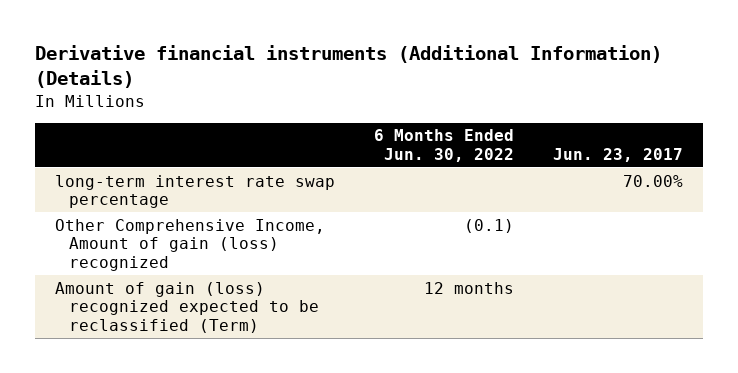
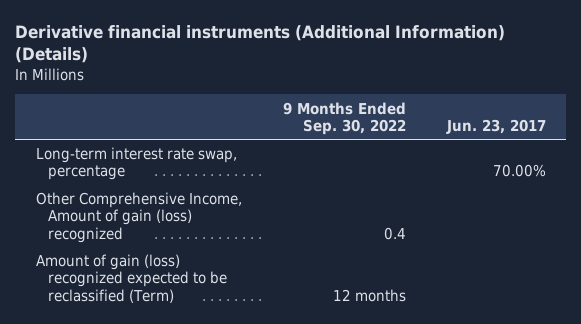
[374,129,515,162] 6 Months Ended Jun. 30, 2022 -> none
none -> [282,101,406,135] 9 Months Ended Sep. 30, 2022
[54,174,335,209] long-term interest rate swap percentage -> [35,147,237,181] Long-term interest rate swap, percentage

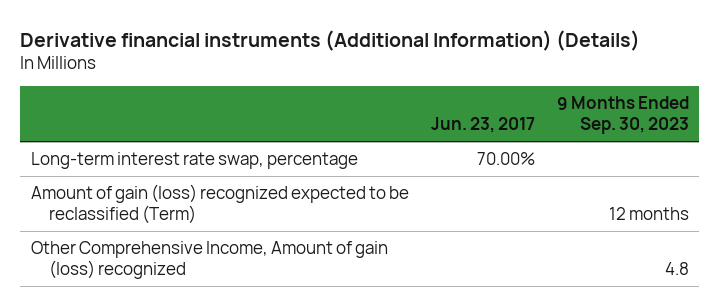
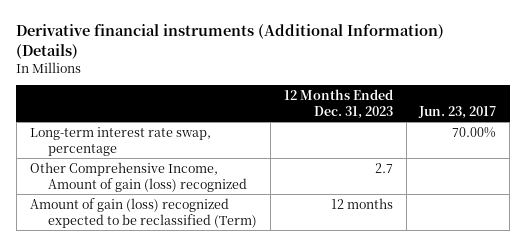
[556,96,689,135] 9 Months Ended Sep. 30, 2023 -> none
none -> [283,89,393,119] 12 Months Ended Dec. 31, 2023
[31,184,410,225] Amount of gain (loss) recognized expected to be reclassified (Term) -> [29,197,258,228] Amount of gain (loss) recognized expected to be reclassified (Term)

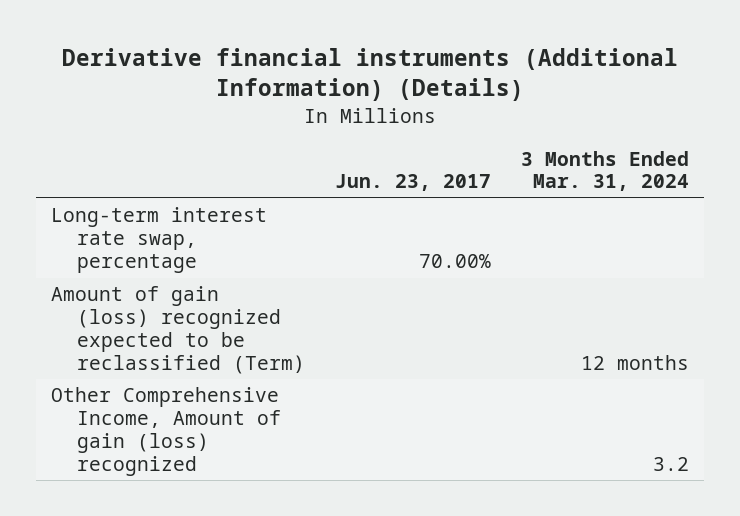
[283,89,393,119] 12 Months Ended Dec. 31, 2023 -> none
none -> [521,150,690,192] 3 Months Ended Mar. 31, 2024
[29,161,248,192] Other Comprehensive Income, Amount of gain (loss) recognized -> [51,387,281,476] Other Comprehensive Income, Amount of gain (loss) recognized

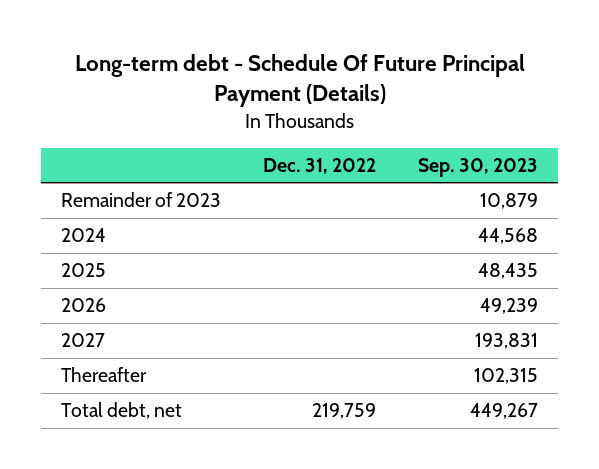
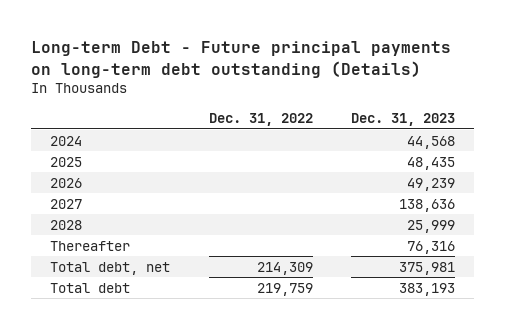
[74,54,525,108] Long-term debt - Schedule Of Future Principal Payment (Details) -> [31,40,452,78] Long-term Debt - Future principal payments on long-term debt outstanding (Details)
[417,157,538,177] Sep. 30, 2023 -> none
none -> [351,113,456,127] Dec. 31, 2023
[61,192,222,208] Remainder of 2023 -> none
none -> [50,219,83,230] 2028
[312,403,377,420] 219,759 -> [256,261,313,275] 214,309
none -> [50,282,131,293] Total debt

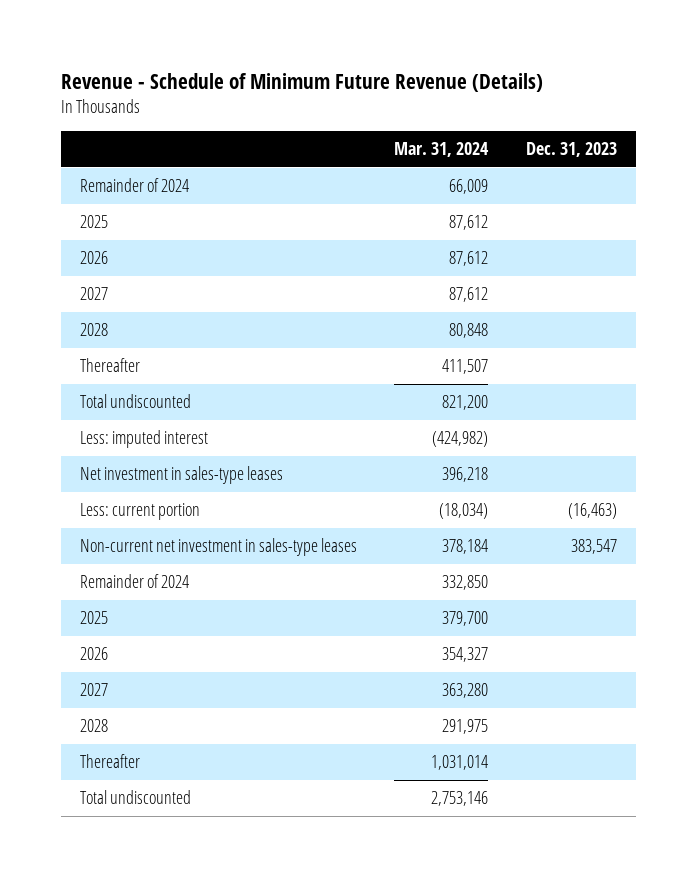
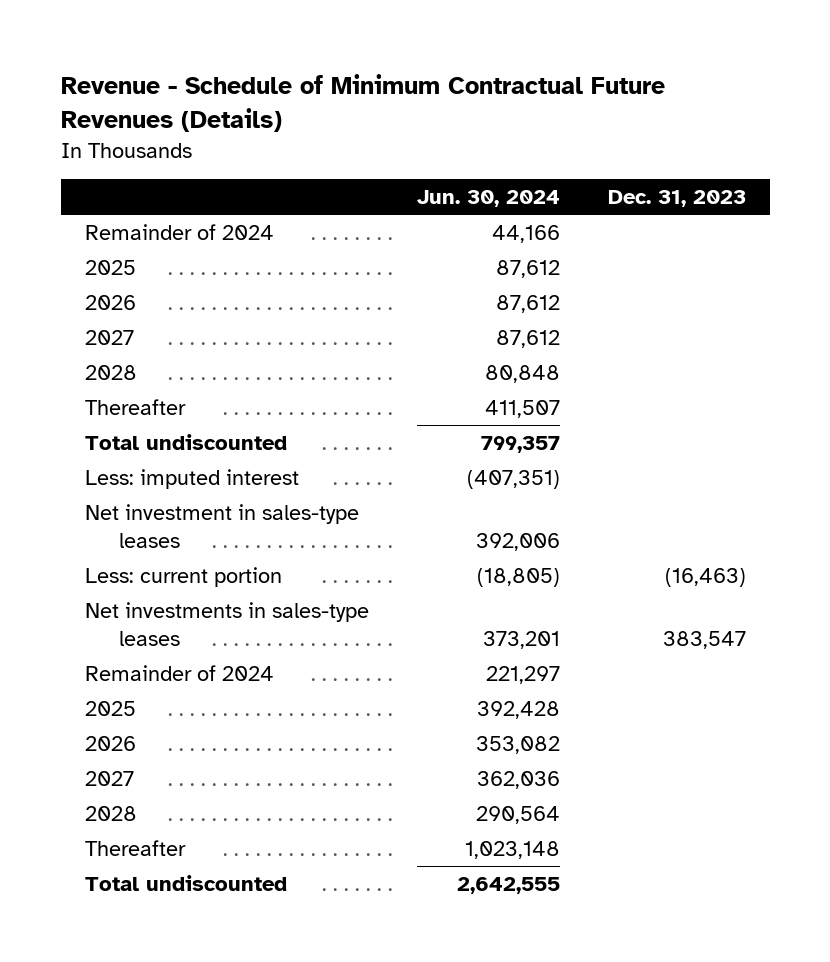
[61,73,544,93] Revenue - Schedule of Minimum Future Revenue (Details) -> [60,74,665,133] Revenue - Schedule of Minimum Contractual Future Revenues (Details)
[394,142,490,158] Mar. 31, 2024 -> none
none -> [416,190,560,208] Jun. 30, 2024
[79,538,357,557] Non-current net investment in sales-type leases -> [84,601,369,646] Net investments in sales-type leases

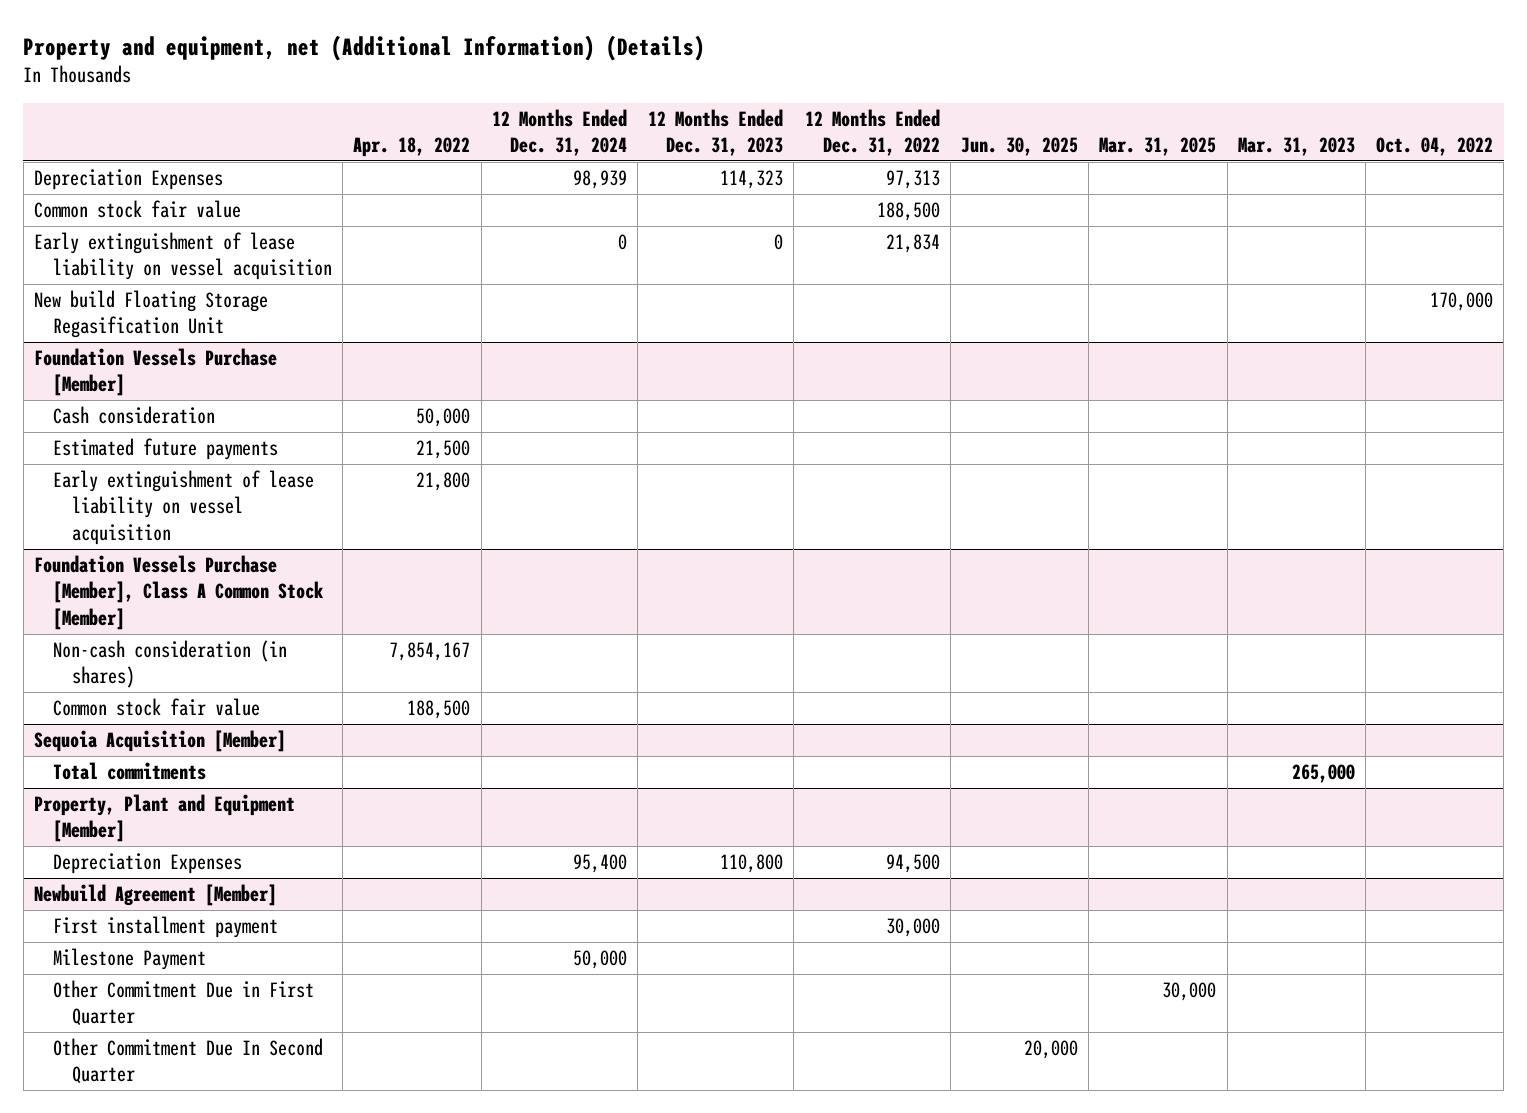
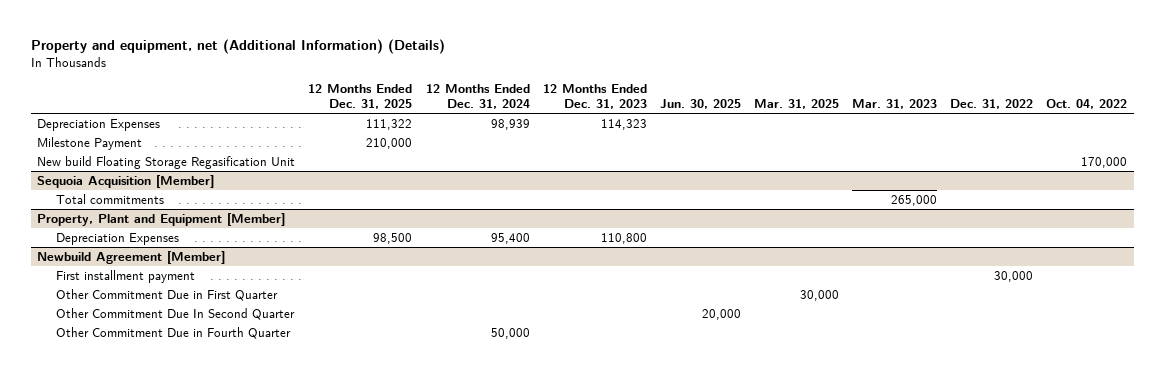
[353,137,471,158] Apr. 18, 2022 -> none
[804,108,940,157] 12 Months Ended Dec. 31, 2022 -> none
none -> [308,83,413,110] 12 Months Ended Dec. 31, 2025
none -> [950,99,1034,110] Dec. 31, 2022
[34,200,242,219] Common stock fair value -> none
[34,232,333,281] Early extinguishment of lease liability on vessel acquisition -> none
none -> [37,136,143,150] Milestone Payment
[34,348,278,397] Foundation Vessels Purchase [Member] -> none
[53,406,216,425] Cash consideration -> none
[53,438,279,461] Estimated future payments -> none
[53,470,315,545] Early extinguishment of lease liability on vessel acquisition -> none
[34,555,325,630] Foundation Vessels Purchase [Member], Class A Common Stock [Member] -> none
[53,640,288,689] Non-cash consideration (in shares) -> none
[53,698,261,717] Common stock fair value -> none
[53,948,207,971] Milestone Payment -> none
none -> [56,326,292,339] Other Commitment Due in Fourth Quarter

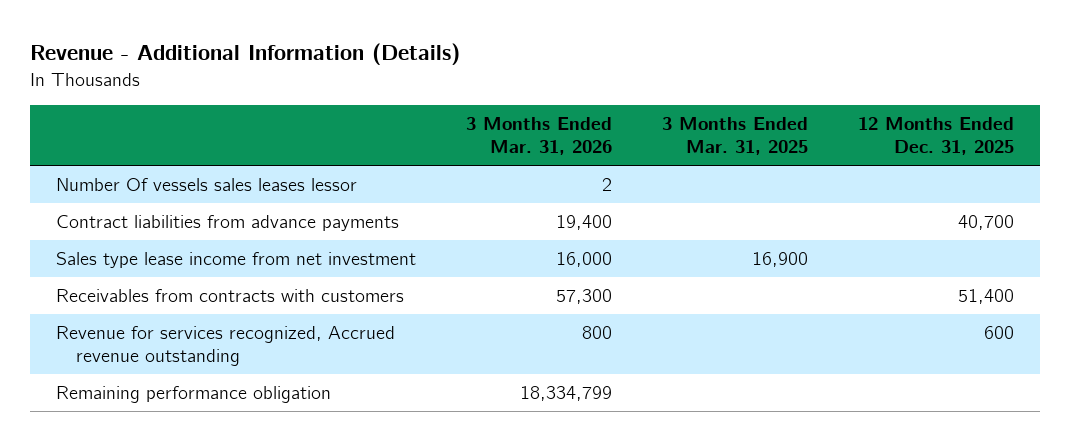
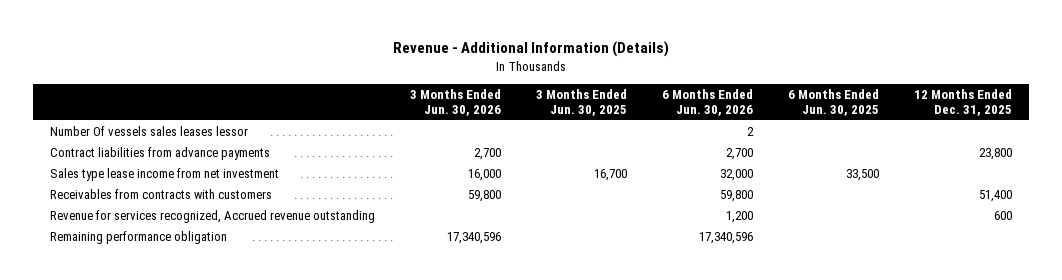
[465,117,612,156] 3 Months Ended Mar. 31, 2026 -> none
[662,117,809,156] 3 Months Ended Mar. 31, 2025 -> none
none -> [410,88,502,116] 3 Months Ended Jun. 30, 2026
none -> [536,88,628,116] 3 Months Ended Jun. 30, 2025
none -> [662,88,754,116] 6 Months Ended Jun. 30, 2026
none -> [787,88,879,116] 6 Months Ended Jun. 30, 2025
[958,214,1015,230] 40,700 -> [978,147,1012,160] 23,800

